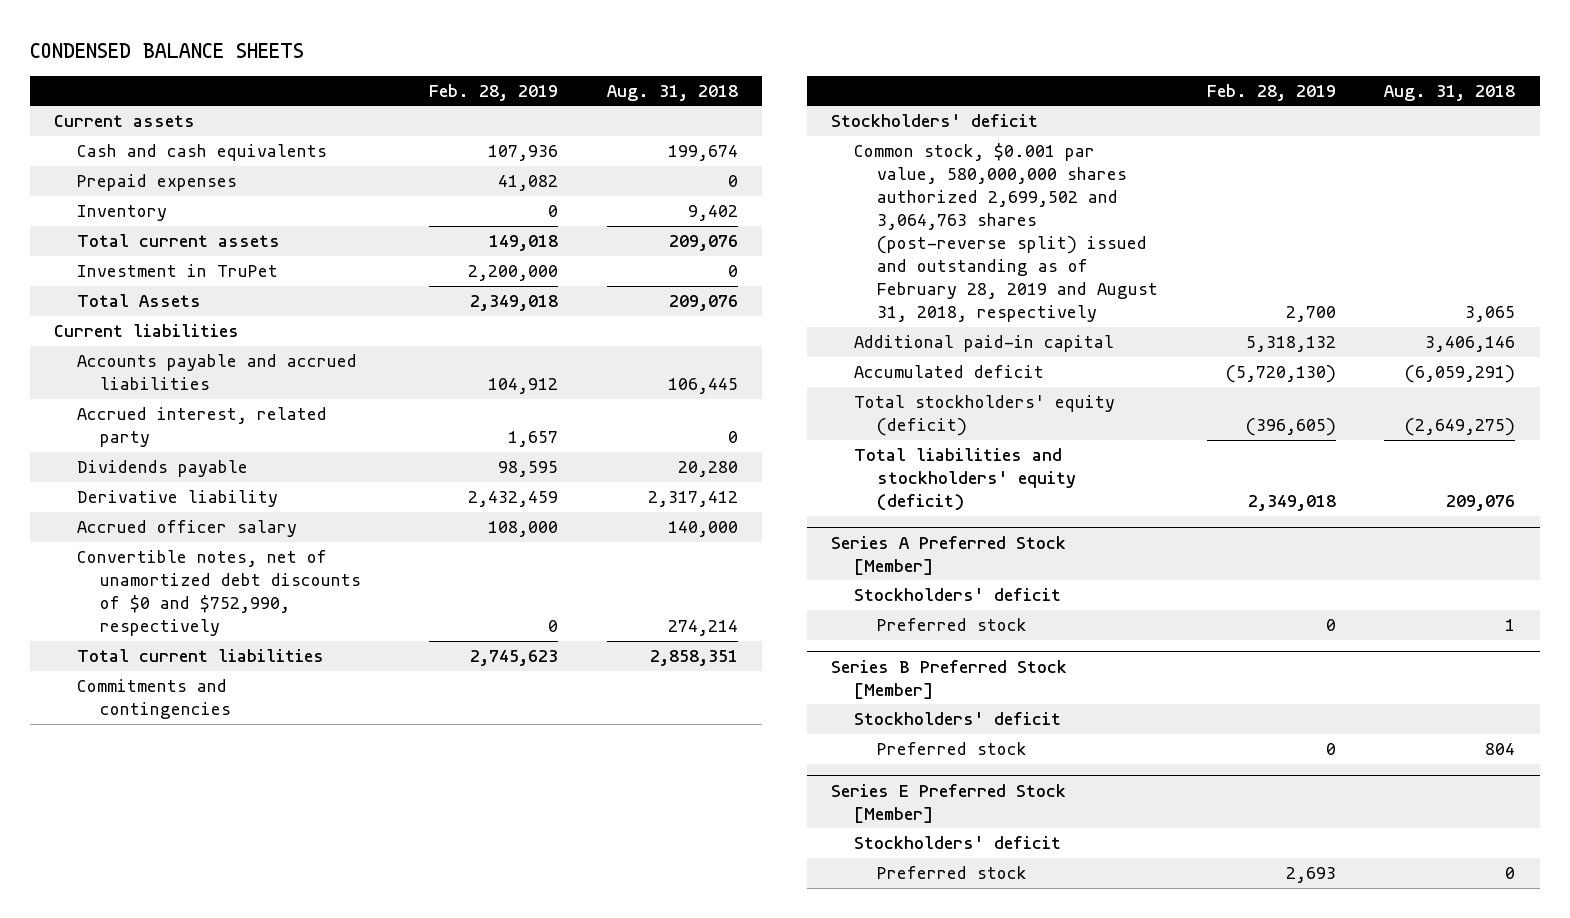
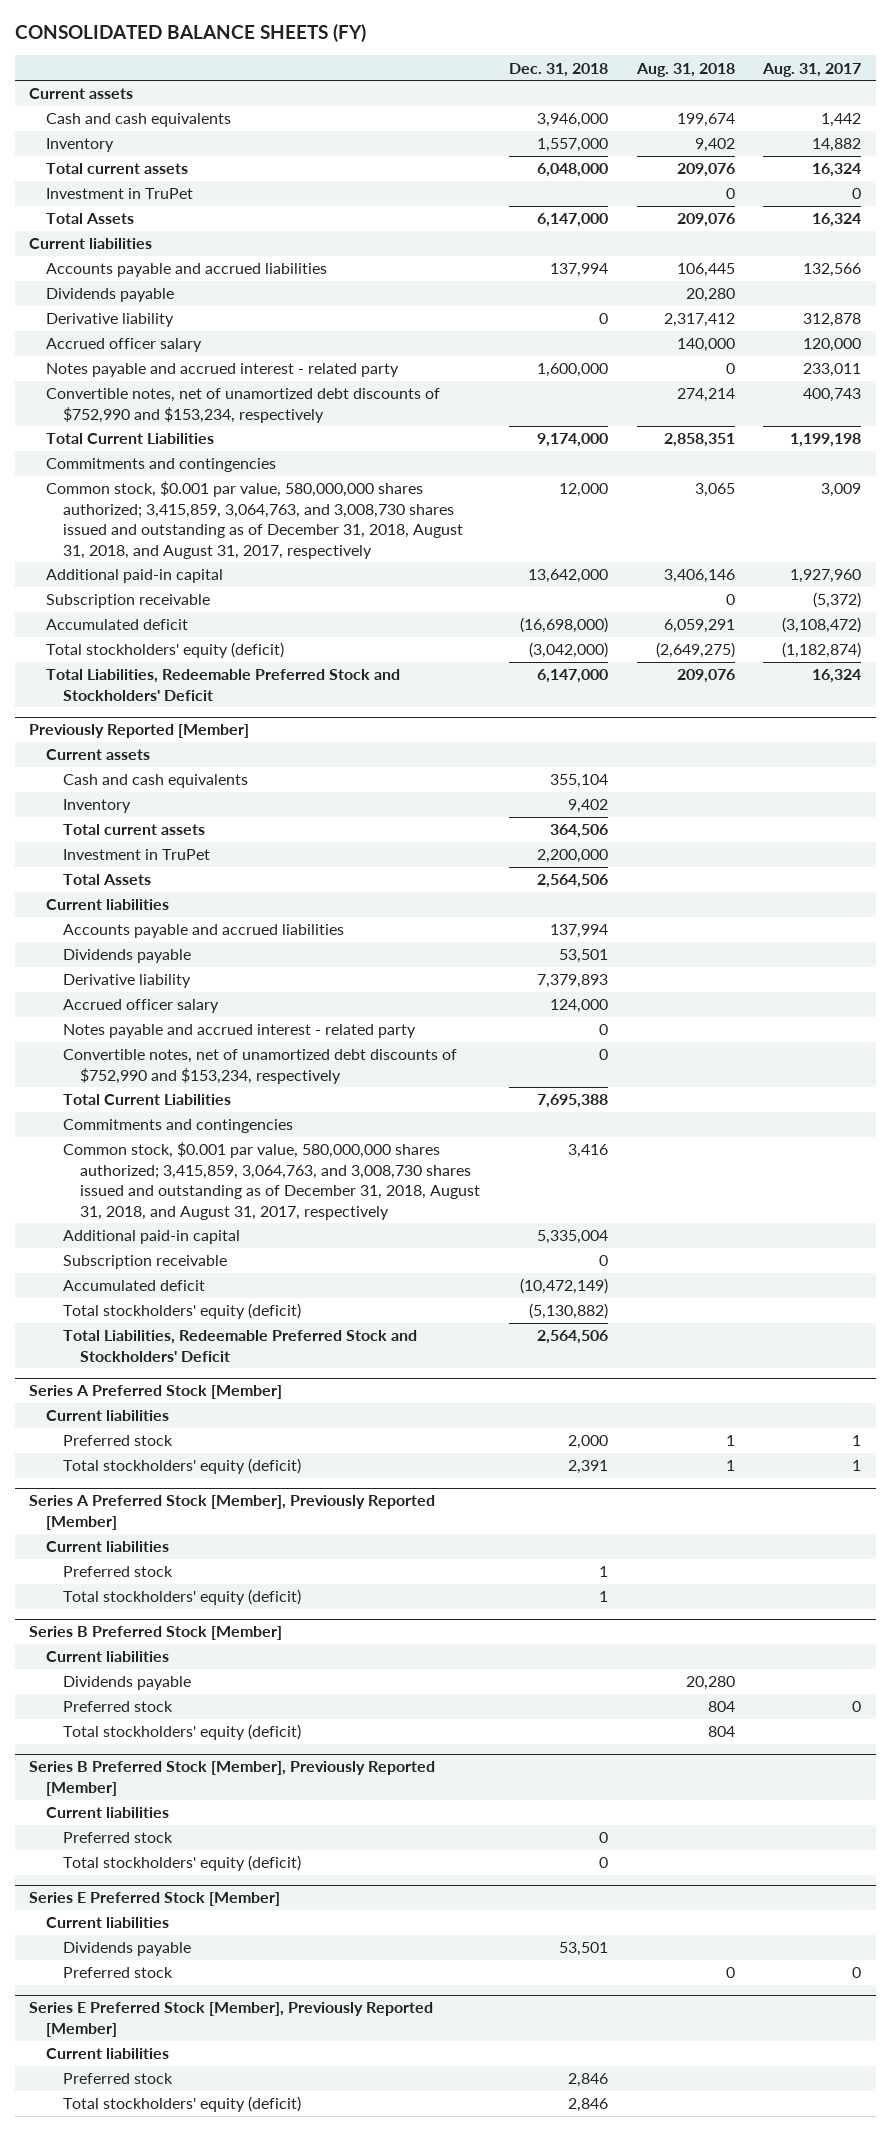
[29,42,304,58] CONDENSED BALANCE SHEETS -> [14,24,366,43] CONSOLIDATED BALANCE SHEETS (FY)
[429,83,559,101] Feb. 28, 2019 -> none
none -> [509,62,609,77] Dec. 31, 2018
none -> [762,62,862,77] Aug. 31, 2017
[77,174,238,192] Prepaid expenses -> none
[77,407,328,448] Accrued interest, related party -> none
none -> [46,363,400,378] Notes payable and accrued interest - related party
[77,550,361,637] Convertible notes, net of unamortized debt discounts of $0 and $752,990, respectively -> [46,388,441,423] Convertible notes, net of unamortized debt discounts of $752,990 and $153,234, respectively
[77,649,325,663] Total current liabilities -> [46,433,215,445] Total Current Liabilities
[831,114,1039,128] Stockholders' deficit -> none
[854,143,1159,323] Common stock, $0.001 par value, 580,000,000 shares authorized 2,699,502 and 3,064,763 shares (post-reverse split) issued and outstanding as of February 28, 2019 and August 31, 2018, respectively -> [46,481,464,559] Common stock, $0.001 par value, 580,000,000 shares authorized; 3,415,859, 3,064,763, and 3,008,730 shares issued and outstanding as of December 31, 2018, August 31, 2018, and August 31, 2017, respectively
none -> [46,594,211,609] Subscription receivable
[1405,365,1516,384] (6,059,291) -> [663,619,735,634] 6,059,291
[854,448,1077,512] Total liabilities and stockholders' equity (deficit) -> [46,669,401,701] Total Liabilities, Redeemable Preferred Stock and Stockholders' Deficit
none -> [28,724,249,739] Previously Reported [Member]
none -> [46,749,151,761] Current assets
none -> [63,774,249,789] Cash and cash equivalents
none -> [63,799,132,814] Inventory
none -> [63,824,206,836] Total current assets
none -> [63,849,211,861] Investment in TruPet
none -> [63,874,152,886] Total Assets
none -> [46,899,170,911] Current liabilities
none -> [63,924,345,939] Accounts payable and accrued liabilities
none -> [63,949,192,964] Dividends payable
none -> [63,974,192,989] Derivative liability
none -> [63,999,220,1014] Accrued officer salary
none -> [63,1024,417,1039] Notes payable and accrued interest - related party
none -> [63,1049,458,1084] Convertible notes, net of unamortized debt discounts of $752,990 and $153,234, respectively
none -> [63,1094,232,1106] Total Current Liabilities
none -> [63,1119,294,1134] Commitments and contingencies
none -> [63,1142,481,1220] Common stock, $0.001 par value, 580,000,000 shares authorized; 3,415,859, 3,064,763, and 3,008,730 shares issued and outstanding as of December 31, 2018, August 31, 2018, and August 31, 2017, respectively
none -> [63,1230,241,1245] Additional paid-in capital
none -> [63,1255,228,1270] Subscription receivable
none -> [63,1280,206,1292] Accumulated deficit
none -> [63,1303,302,1320] Total stockholders' equity (deficit)
none -> [63,1330,418,1362] Total Liabilities, Redeemable Preferred Stock and Stockholders' Deficit
[854,588,1062,602] Stockholders' deficit -> none
none -> [46,1410,170,1422] Current liabilities
none -> [63,1458,302,1475] Total stockholders' equity (deficit)
none -> [28,1495,435,1530] Series A Preferred Stock [Member], Previously Reported [Member]
none -> [46,1541,170,1553] Current liabilities
none -> [63,1566,174,1578] Preferred stock
none -> [63,1589,302,1606] Total stockholders' equity (deficit)
[854,712,1062,726] Stockholders' deficit -> none
none -> [46,1651,170,1663] Current liabilities
none -> [63,1676,192,1691] Dividends payable
none -> [63,1724,302,1741] Total stockholders' equity (deficit)
none -> [28,1761,435,1796] Series B Preferred Stock [Member], Previously Reported [Member]
none -> [46,1807,170,1819] Current liabilities
none -> [63,1832,174,1844] Preferred stock
none -> [63,1855,302,1872] Total stockholders' equity (deficit)
[854,836,1062,850] Stockholders' deficit -> none
none -> [46,1917,170,1929] Current liabilities
none -> [63,1942,192,1957] Dividends payable
none -> [28,2002,433,2037] Series E Preferred Stock [Member], Previously Reported [Member]
none -> [46,2048,170,2060] Current liabilities
none -> [63,2073,174,2085] Preferred stock
none -> [63,2096,302,2113] Total stockholders' equity (deficit)

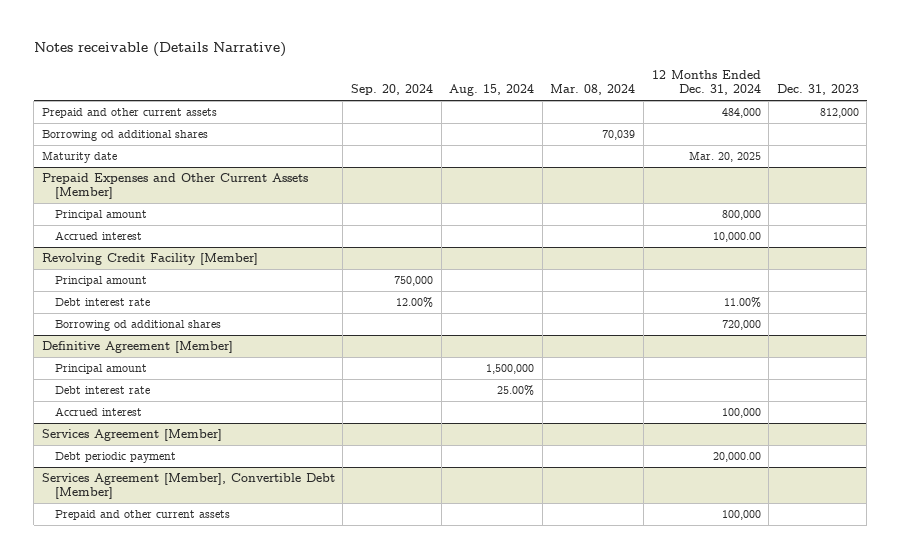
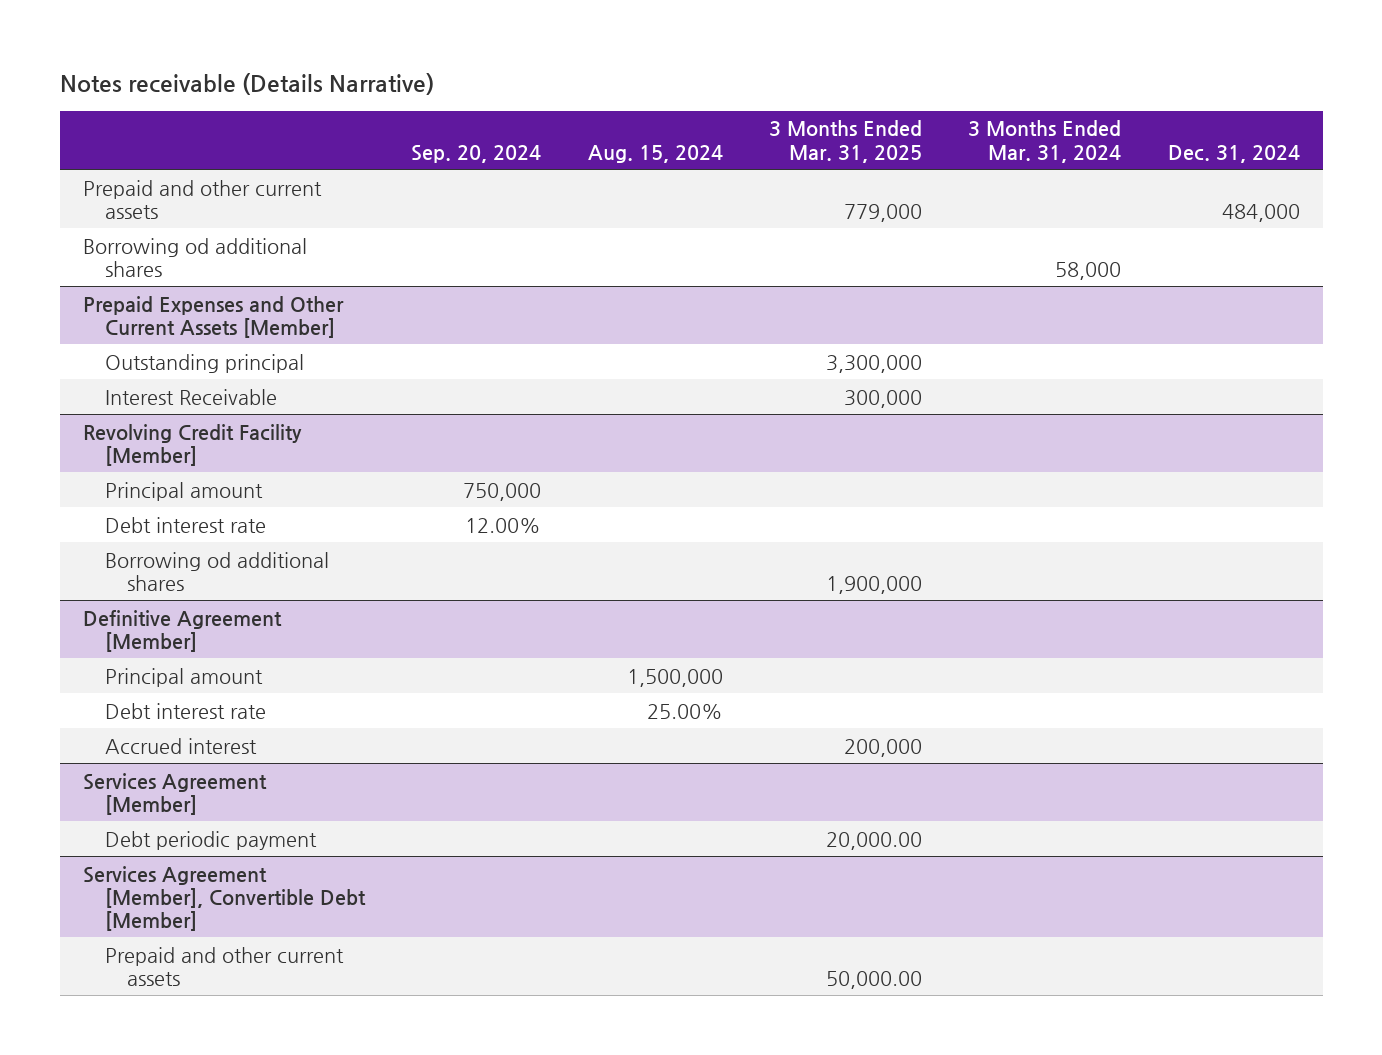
[550,84,636,96] Mar. 08, 2024 -> none
[651,70,761,96] 12 Months Ended Dec. 31, 2024 -> none
[776,84,859,96] Dec. 31, 2023 -> none
none -> [768,120,922,163] 3 Months Ended Mar. 31, 2025
none -> [968,120,1122,163] 3 Months Ended Mar. 31, 2024
none -> [1167,144,1300,163] Dec. 31, 2024
[41,151,117,164] Maturity date -> none
[54,210,147,221] Principal amount -> none
none -> [104,353,304,373] Outstanding principal
[54,231,142,241] Accrued interest -> [104,388,277,405] Interest Receivable

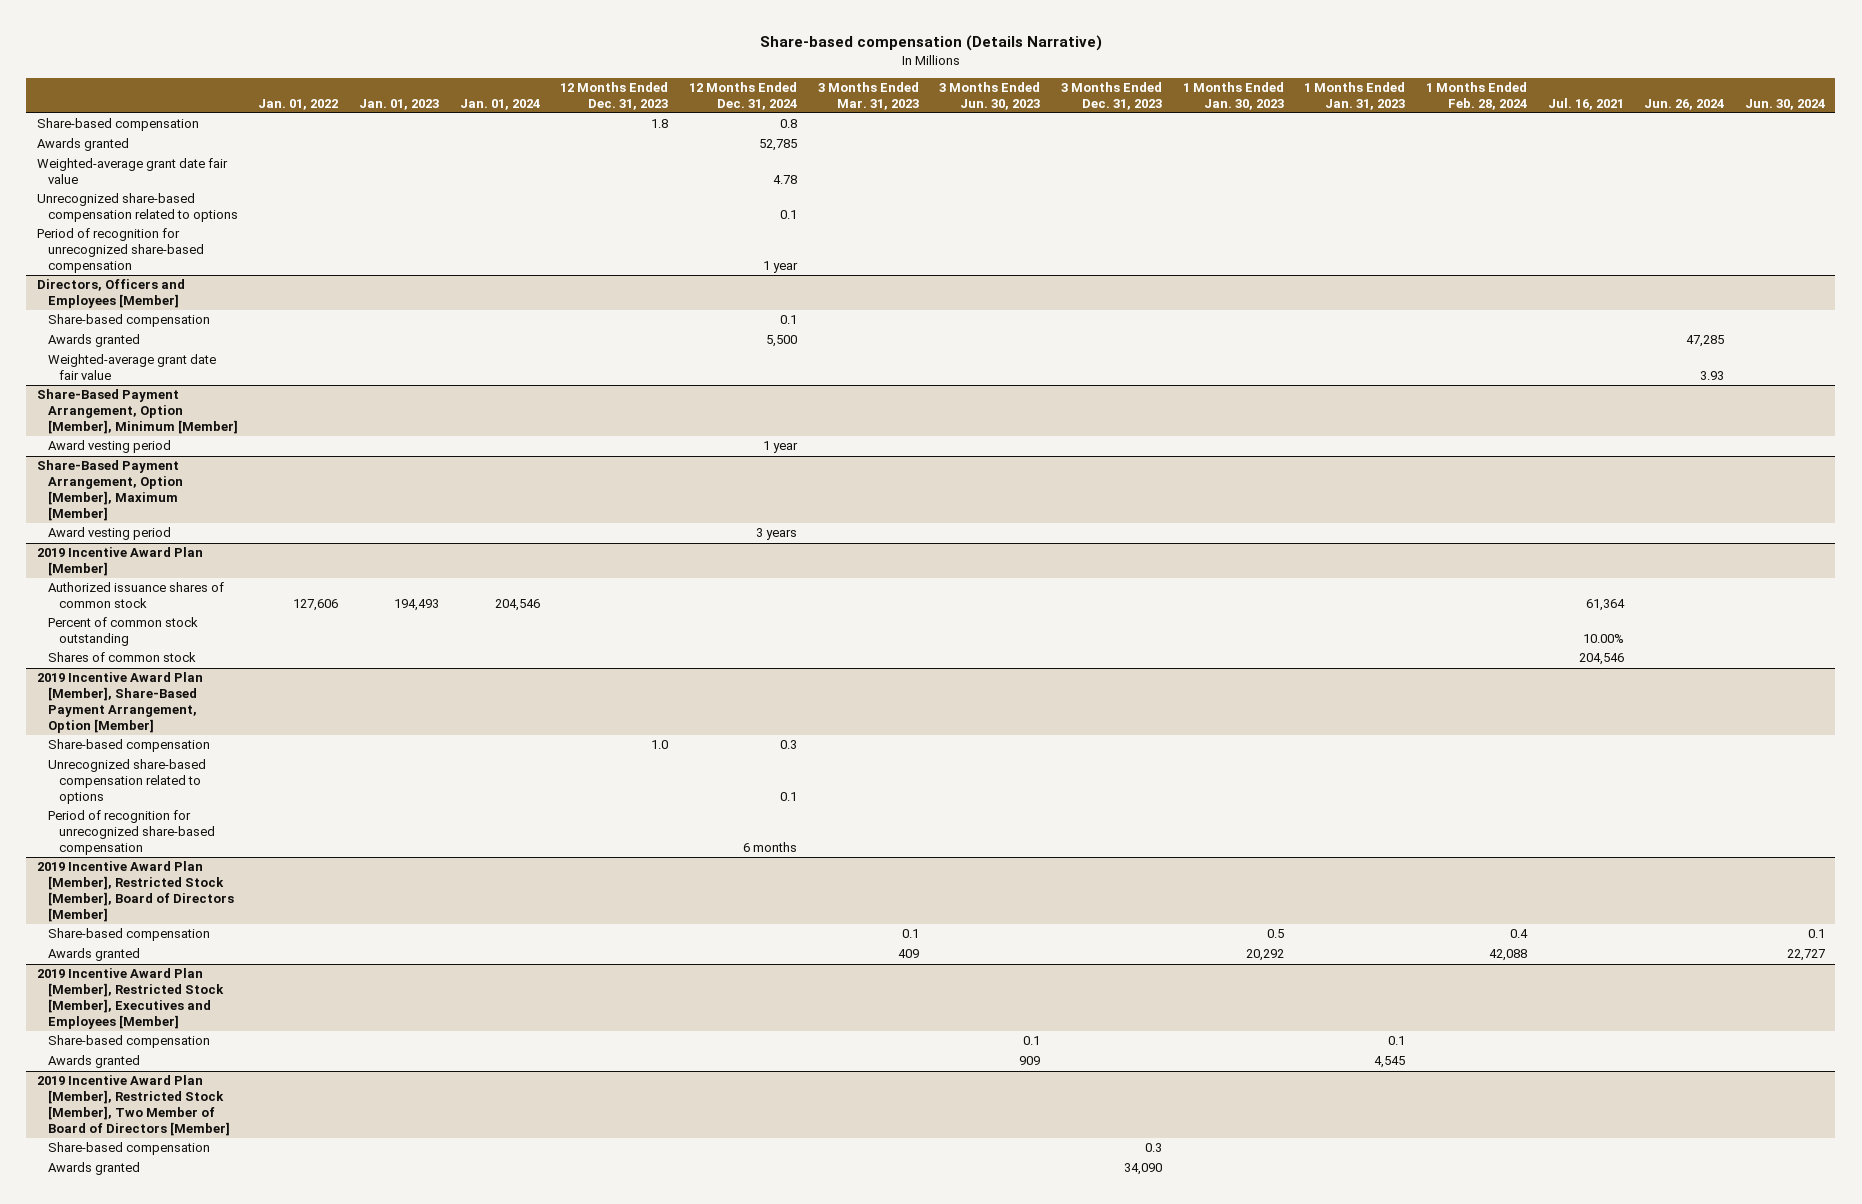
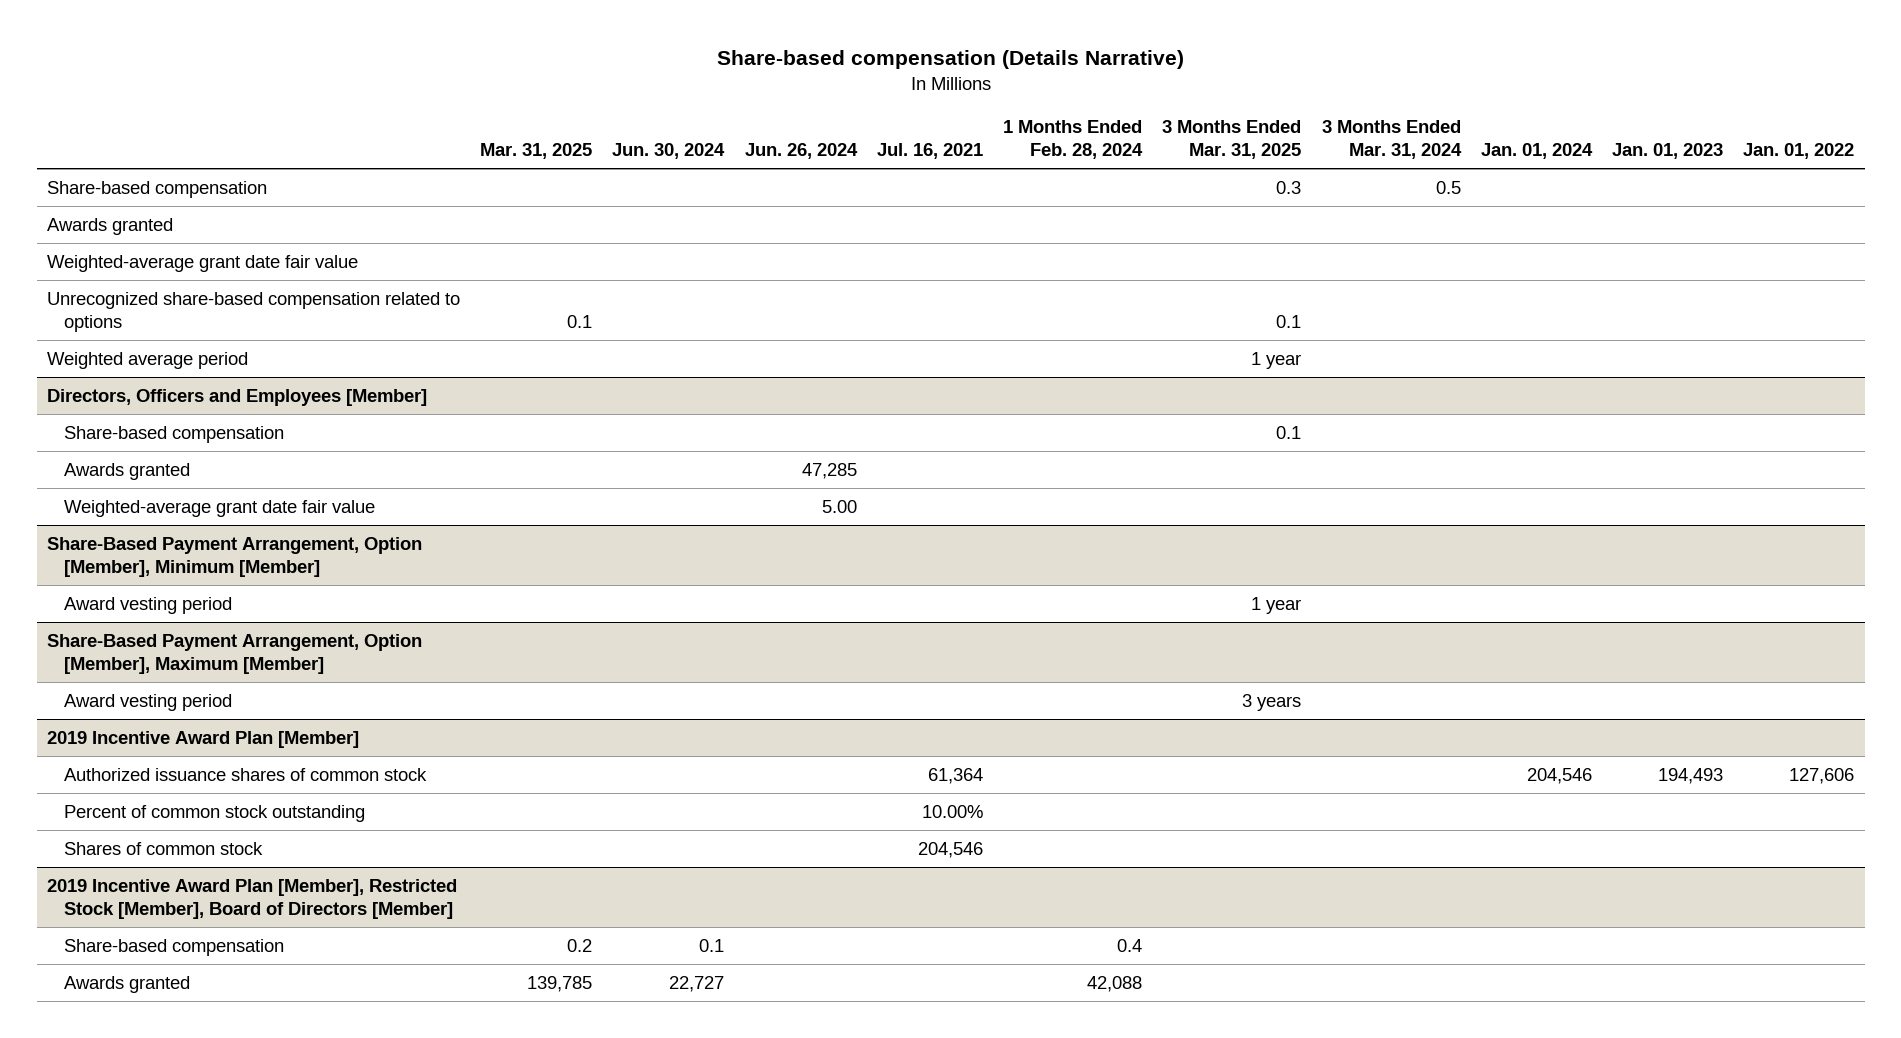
[560,82,669,110] 12 Months Ended Dec. 31, 2023 -> none
[689,82,798,110] 12 Months Ended Dec. 31, 2024 -> none
[817,82,919,110] 3 Months Ended Mar. 31, 2023 -> none
[939,82,1041,110] 3 Months Ended Jun. 30, 2023 -> none
[1061,82,1163,110] 3 Months Ended Dec. 31, 2023 -> none
[1182,82,1284,110] 1 Months Ended Jan. 30, 2023 -> none
[1304,82,1406,110] 1 Months Ended Jan. 31, 2023 -> none
none -> [479,143,592,160] Mar. 31, 2025
none -> [1162,119,1302,160] 3 Months Ended Mar. 31, 2025
none -> [1321,119,1462,160] 3 Months Ended Mar. 31, 2024
[36,228,204,273] Period of recognition for unrecognized share-based compensation -> [46,351,248,369] Weighted average period
[1700,371,1725,381] 3.93 -> [821,499,857,513] 5.00
[36,672,203,733] 2019 Incentive Award Plan [Member], Share-Based Payment Arrangement, Option [Member] -> none
[47,739,210,753] Share-based compensation -> none
[47,759,206,804] Unrecognized share-based compensation related to options -> none
[47,810,215,855] Period of recognition for unrecognized share-based compensation -> none
[36,968,224,1029] 2019 Incentive Award Plan [Member], Restricted Stock [Member], Executives and Employees [Member] -> none
[47,1035,210,1049] Share-based compensation -> none
[47,1055,140,1069] Awards granted -> none
[36,1075,230,1136] 2019 Incentive Award Plan [Member], Restricted Stock [Member], Two Member of Board of Directors [Member] -> none
[47,1142,210,1156] Share-based compensation -> none
[47,1162,140,1176] Awards granted -> none

